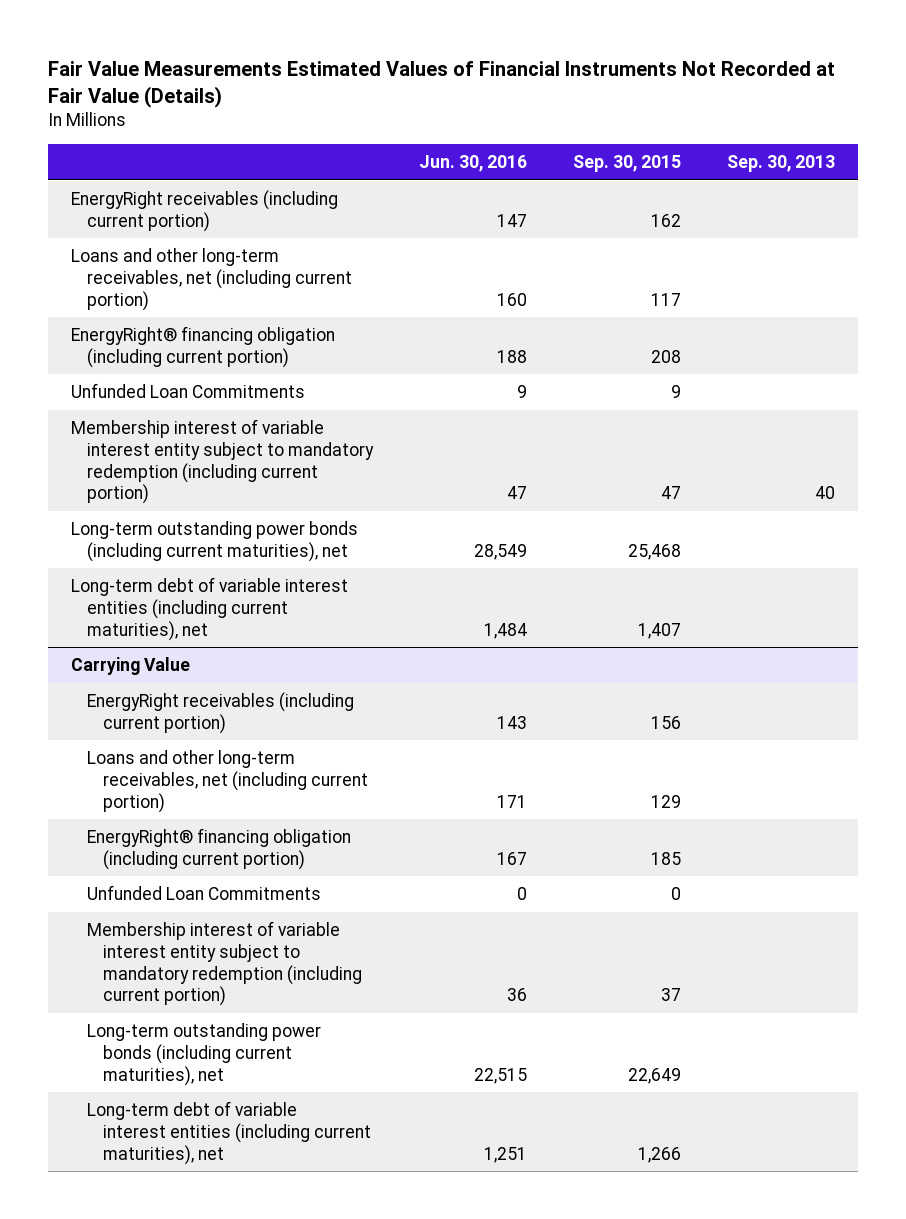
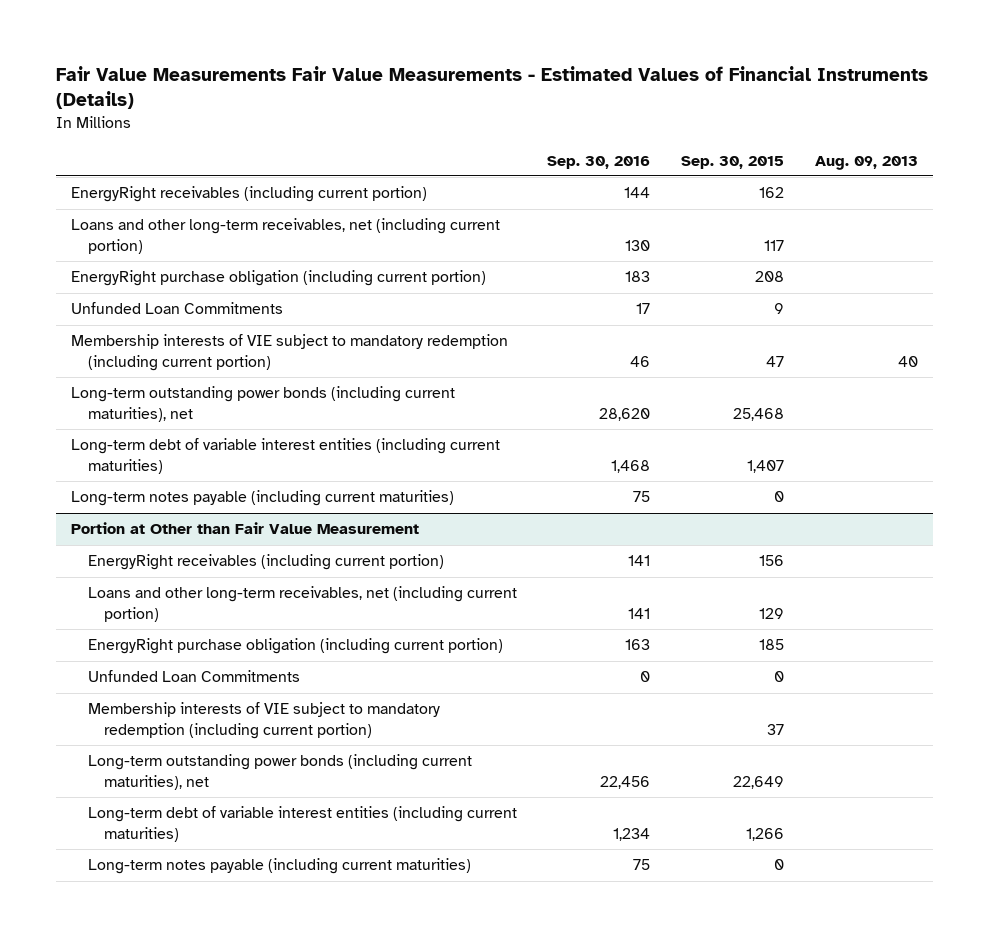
[48,60,836,108] Fair Value Measurements Estimated Values of Financial Instruments Not Recorded at Fair Value (Details) -> [55,65,928,110] Fair Value Measurements Fair Value Measurements - Estimated Values of Financial Instruments (Details)
[419,155,528,173] Jun. 30, 2016 -> none
[726,155,835,173] Sep. 30, 2013 -> none
none -> [547,155,651,169] Sep. 30, 2016
none -> [814,155,918,170] Aug. 09, 2013
[71,326,336,368] EnergyRight® financing obligation (including current portion) -> [71,270,487,287] EnergyRight purchase obligation (including current portion)
[71,419,375,505] Membership interest of variable interest entity subject to mandatory redemption (including current portion) -> [71,334,509,371] Membership interests of VIE subject to mandatory redemption (including current portion)
[71,577,349,641] Long-term debt of variable interest entities (including current maturities), net -> [71,438,501,474] Long-term debt of variable interest entities (including current maturities)
none -> [71,490,455,507] Long-term notes payable (including current maturities)
[71,657,191,676] Carrying Value -> [71,522,420,535] Portion at Other than Fair Value Measurement
[87,828,352,870] EnergyRight® financing obligation (including current portion) -> [87,638,503,655] EnergyRight purchase obligation (including current portion)
[87,921,362,1007] Membership interest of variable interest entity subject to mandatory redemption (including current portion) -> [87,702,440,739] Membership interests of VIE subject to mandatory redemption (including current portion)
[87,1101,371,1165] Long-term debt of variable interest entities (including current maturities), net -> [87,806,517,842] Long-term debt of variable interest entities (including current maturities)
none -> [87,858,471,875] Long-term notes payable (including current maturities)

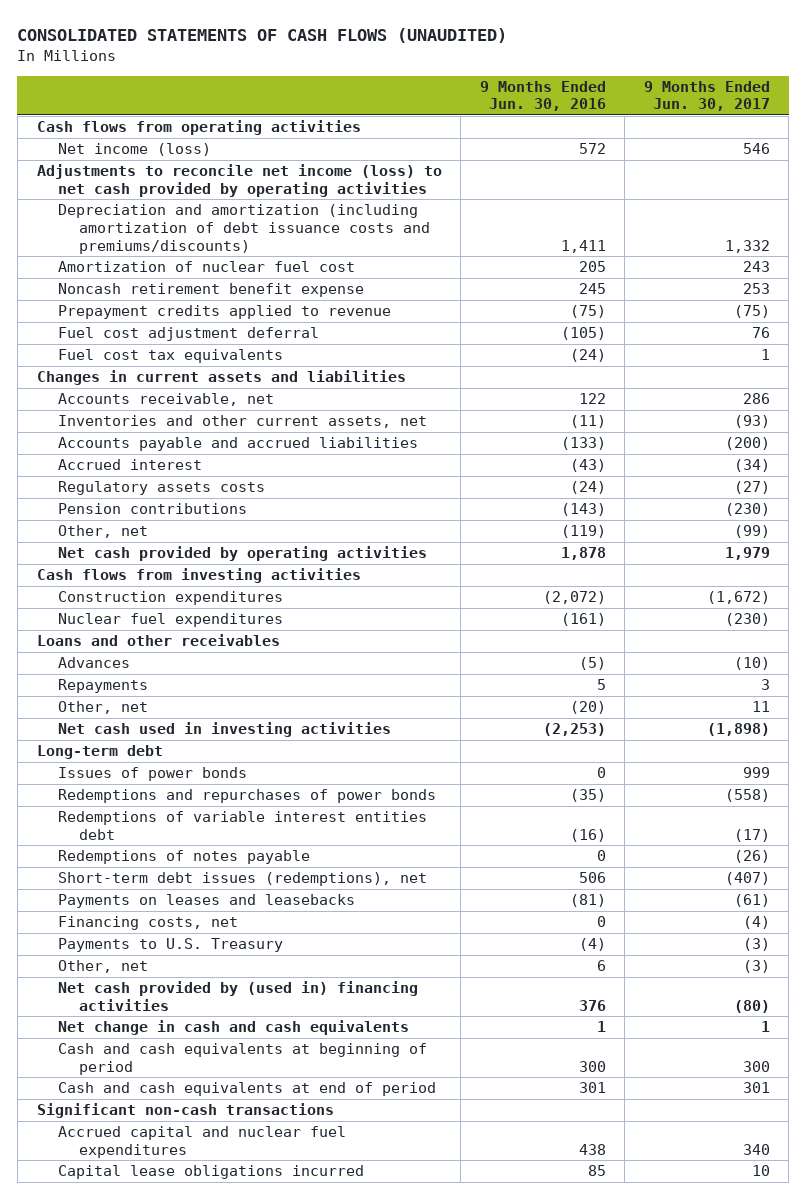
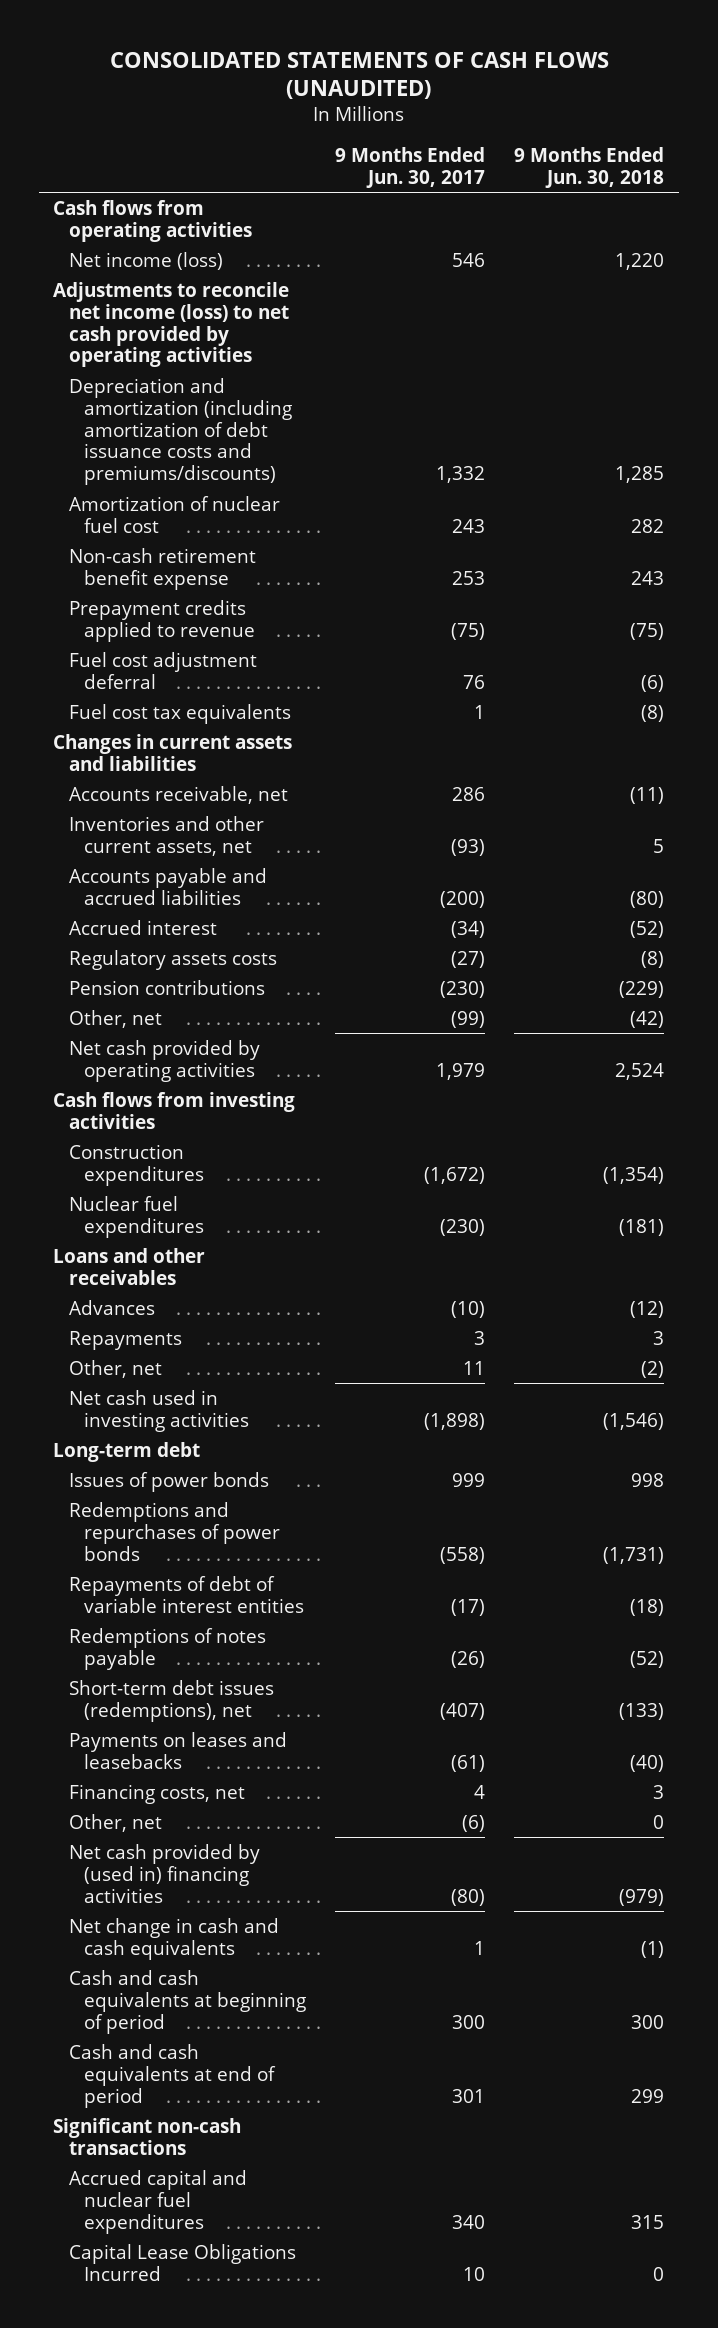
[479,80,606,112] 9 Months Ended Jun. 30, 2016 -> none
none -> [514,146,665,188] 9 Months Ended Jun. 30, 2018
[57,283,364,298] Noncash retirement benefit expense -> [68,547,256,590] Non-cash retirement benefit expense
[57,811,427,840] Redemptions of variable interest entities debt -> [68,1575,305,1613] Repayments of debt of variable interest entities
[57,938,283,953] Payments to U.S. Treasury -> none
[742,916,770,930] (4) -> [474,1784,486,1799] 4
[742,960,770,974] (3) -> [462,1814,486,1832] (6)
[57,1165,364,1180] Capital lease obligations incurred -> [68,2243,296,2281] Capital Lease Obligations Incurred

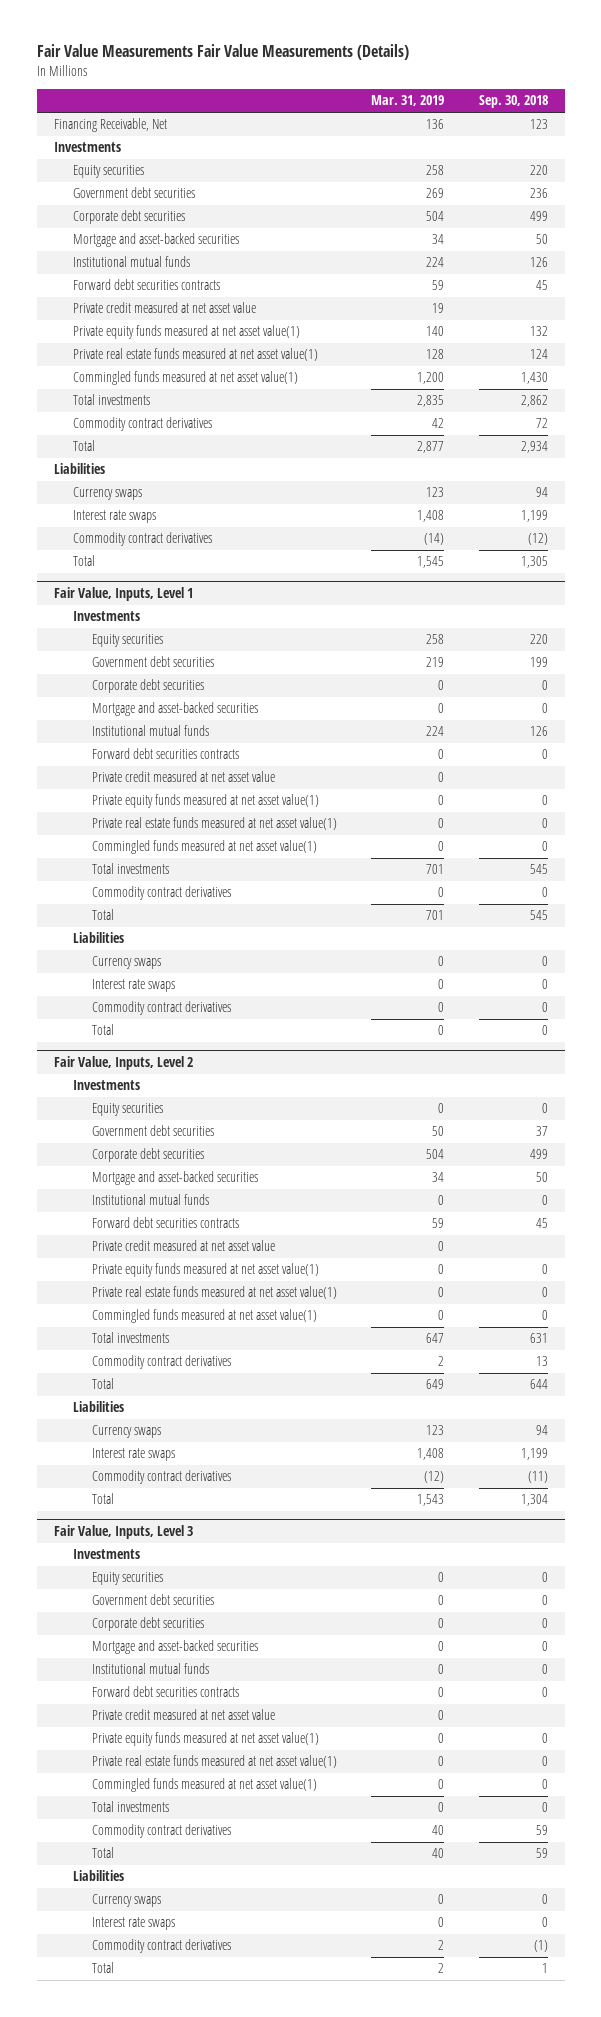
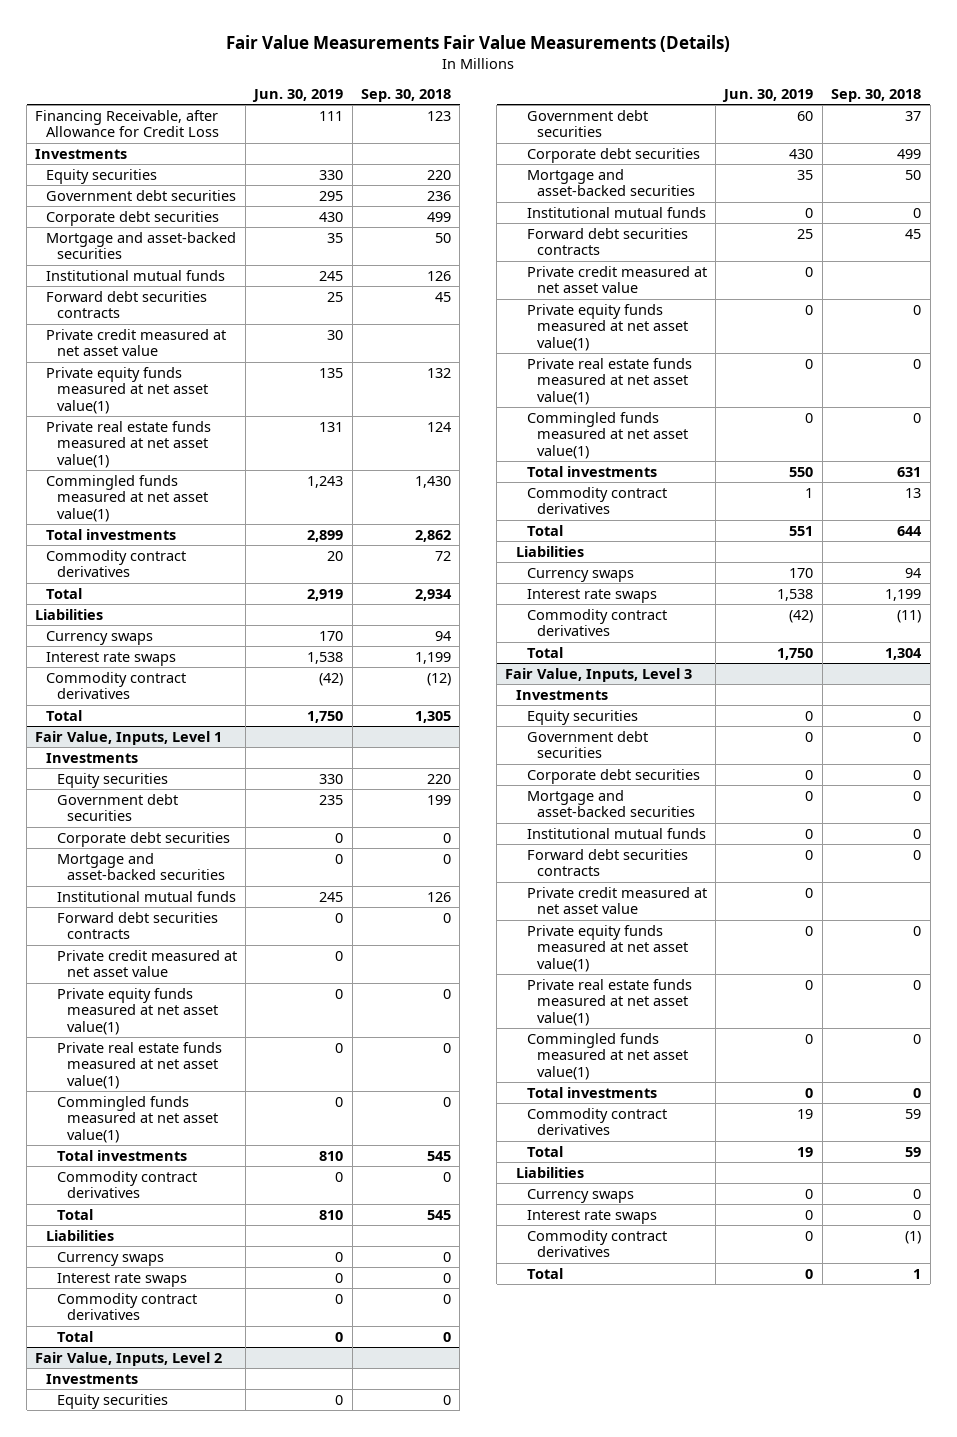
[371,95,445,107] Mar. 31, 2019 -> none
none -> [252,89,344,103] Jun. 30, 2019
[53,118,167,133] Financing Receivable, Net -> [35,109,220,138] Financing Receivable, after Allowance for Credit Loss

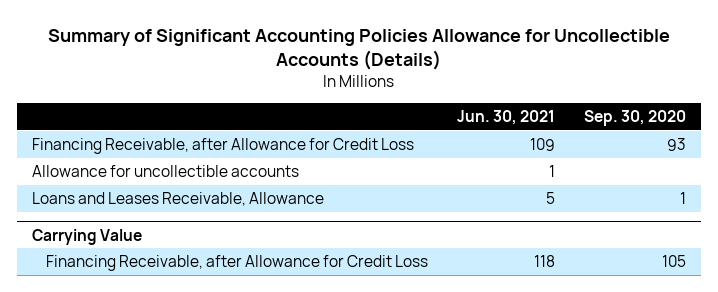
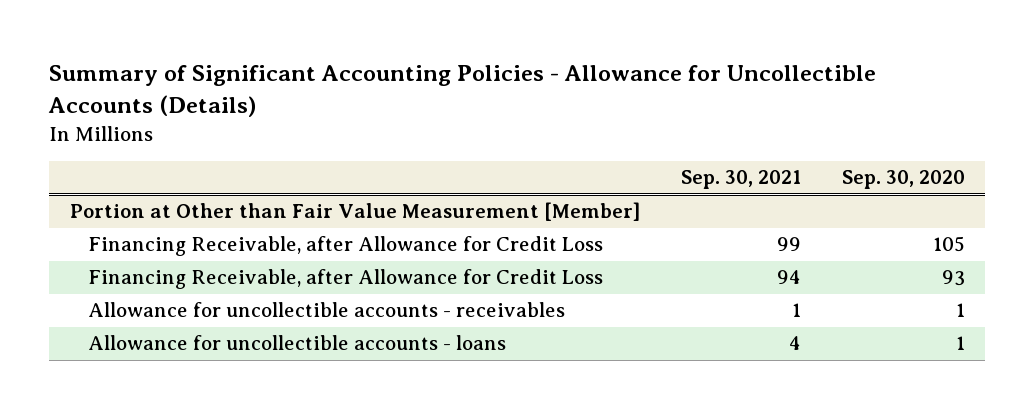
[48,28,671,70] Summary of Significant Accounting Policies Allowance for Uncollectible Accounts (Details) -> [48,65,877,117] Summary of Significant Accounting Policies - Allowance for Uncollectible Accounts (Details)
[457,109,556,125] Jun. 30, 2021 -> none
none -> [680,170,801,190] Sep. 30, 2021
[31,138,414,155] Financing Receivable, after Allowance for Credit Loss -> none
[31,165,299,178] Allowance for uncollectible accounts -> none
[31,192,324,207] Loans and Leases Receivable, Allowance -> none
[31,228,142,245] Carrying Value -> [69,202,640,222] Portion at Other than Fair Value Measurement [Member]
none -> [88,269,604,290] Financing Receivable, after Allowance for Credit Loss
none -> [88,302,566,318] Allowance for uncollectible accounts - receivables
none -> [88,335,507,351] Allowance for uncollectible accounts - loans

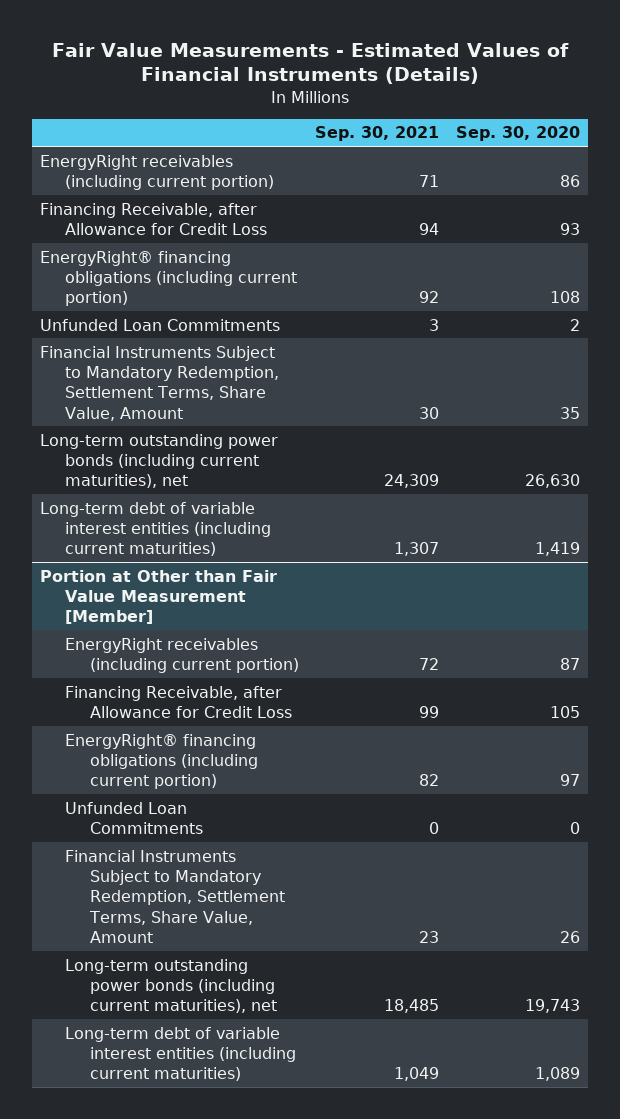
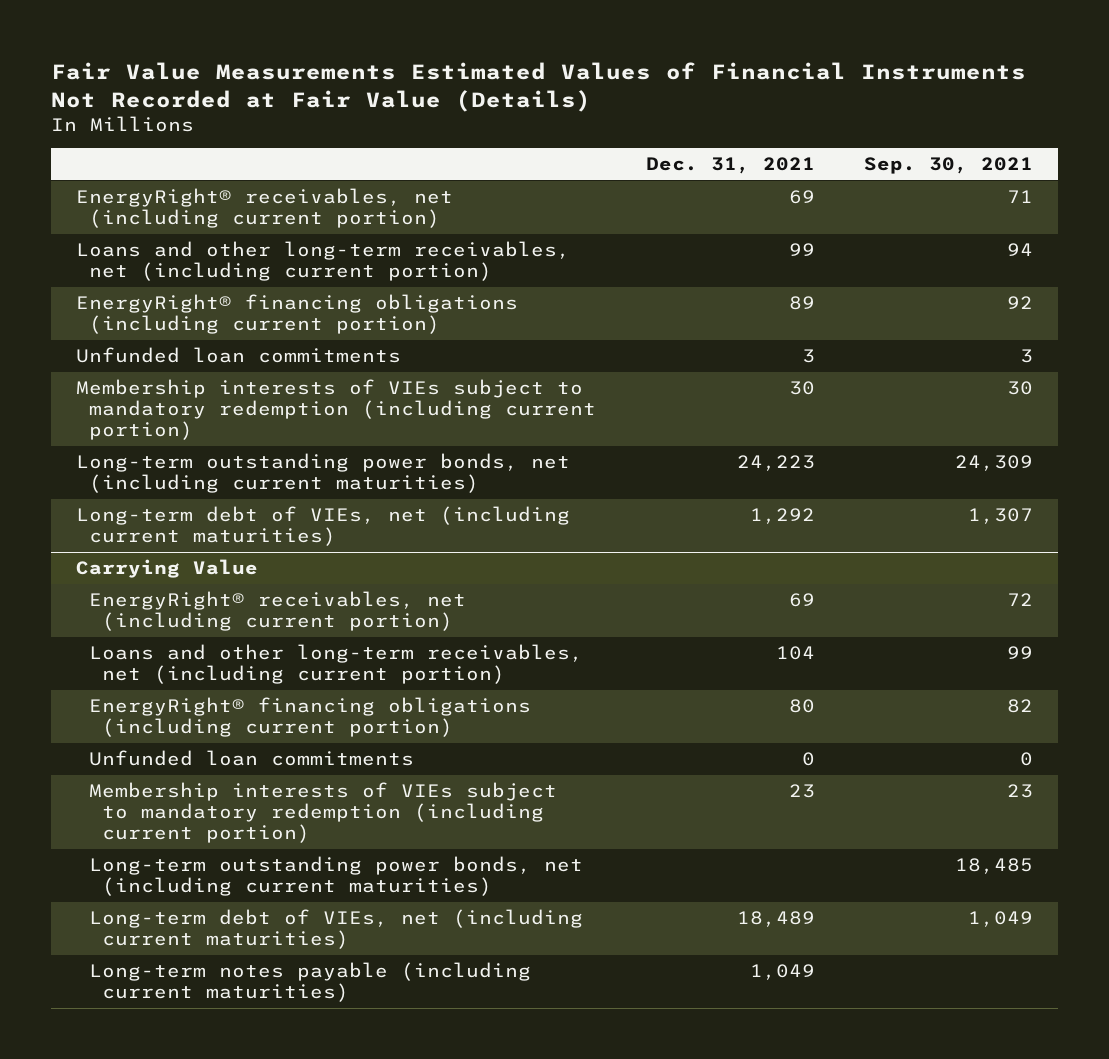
[51,42,569,85] Fair Value Measurements - Estimated Values of Financial Instruments (Details) -> [51,62,1027,112] Fair Value Measurements Estimated Values of Financial Instruments Not Recorded at Fair Value (Details)
[455,126,580,142] Sep. 30, 2020 -> none
none -> [645,157,815,175] Dec. 31, 2021
[40,154,274,190] EnergyRight receivables (including current portion) -> [76,188,454,229] EnergyRight® receivables, net (including current portion)
[40,202,267,235] Financing Receivable, after Allowance for Credit Loss -> [76,241,571,282] Loans and other long-term receivables, net (including current portion)
[40,318,281,331] Unfunded Loan Commitments -> [76,347,402,364] Unfunded loan commitments
[40,345,279,421] Financial Instruments Subject to Mandatory Redemption, Settlement Terms, Share Value, Amount -> [76,379,597,441] Membership interests of VIEs subject to mandatory redemption (including current portion)
[40,433,279,489] Long-term outstanding power bonds (including current maturities), net -> [76,453,571,494] Long-term outstanding power bonds, net (including current maturities)
[40,501,271,557] Long-term debt of variable interest entities (including current maturities) -> [76,506,571,547] Long-term debt of VIEs, net (including current maturities)
[40,569,278,625] Portion at Other than Fair Value Measurement [Member] -> [76,559,259,579] Carrying Value
[64,637,299,673] EnergyRight receivables (including current portion) -> [89,591,467,632] EnergyRight® receivables, net (including current portion)
[64,685,292,718] Financing Receivable, after Allowance for Credit Loss -> [89,644,584,685] Loans and other long-term receivables, net (including current portion)
[64,801,203,834] Unfunded Loan Commitments -> [89,750,415,767] Unfunded loan commitments
[64,849,285,943] Financial Instruments Subject to Mandatory Redemption, Settlement Terms, Share Value, Amount -> [89,782,558,844] Membership interests of VIEs subject to mandatory redemption (including current portion)
[64,958,277,1014] Long-term outstanding power bonds (including current maturities), net -> [89,856,584,897] Long-term outstanding power bonds, net (including current maturities)
[64,1026,296,1082] Long-term debt of variable interest entities (including current maturities) -> [89,909,584,950] Long-term debt of VIEs, net (including current maturities)
none -> [89,962,532,1003] Long-term notes payable (including current maturities)

